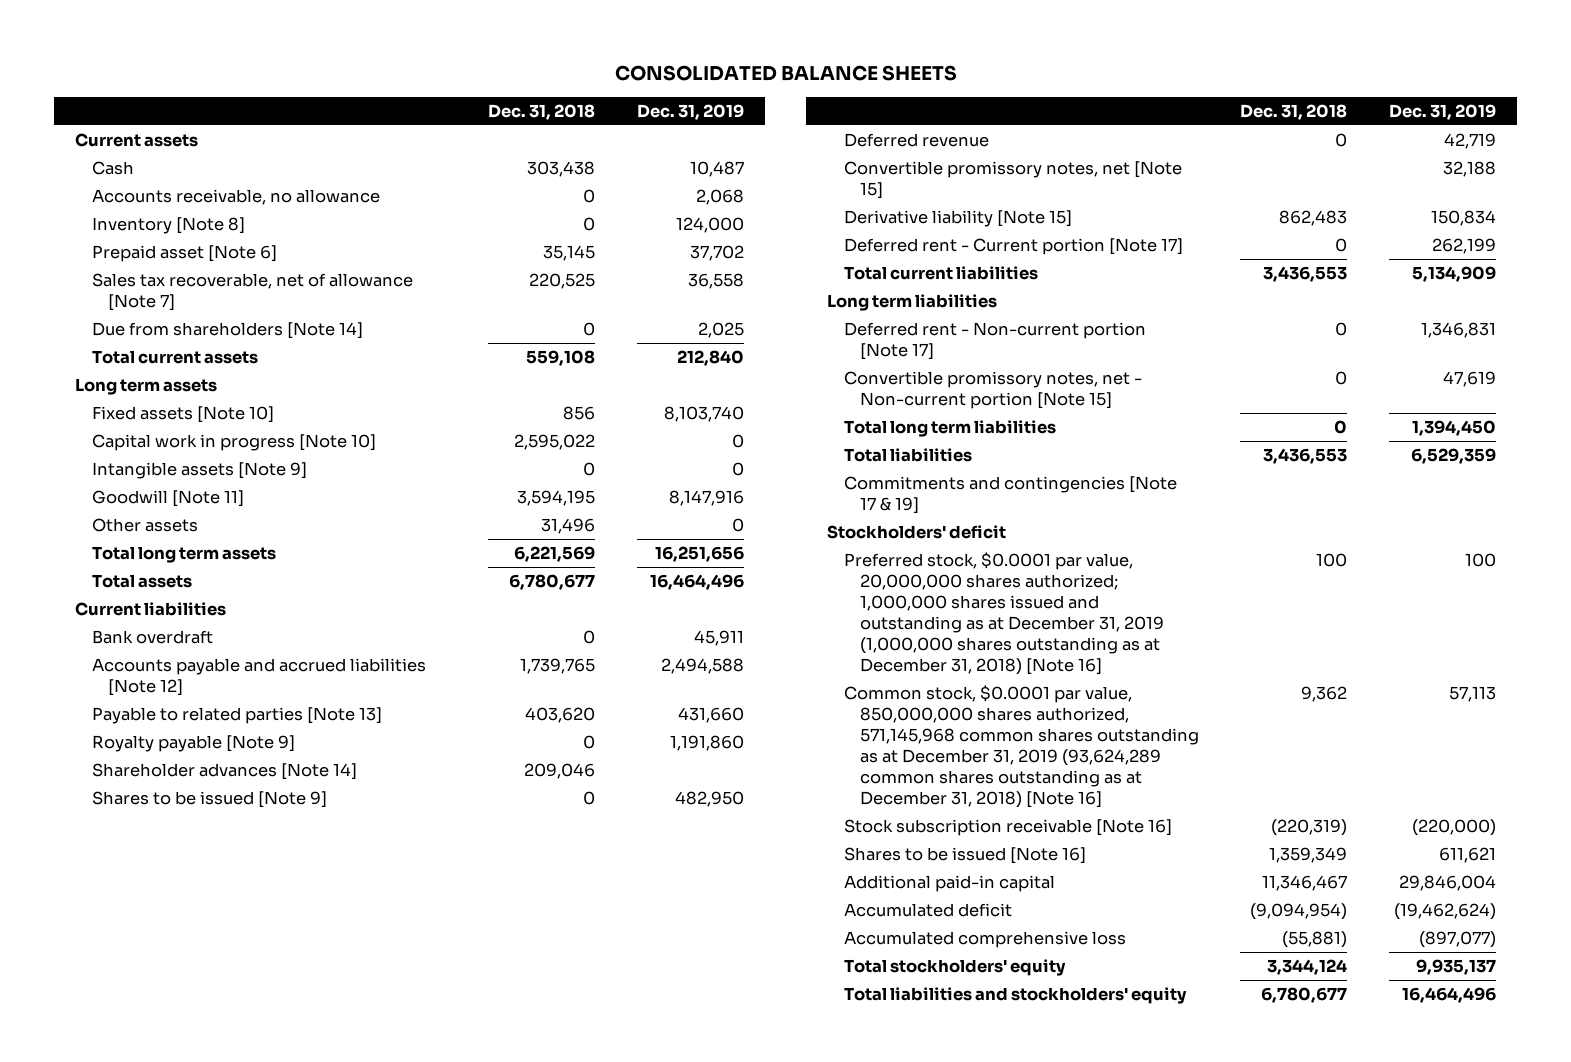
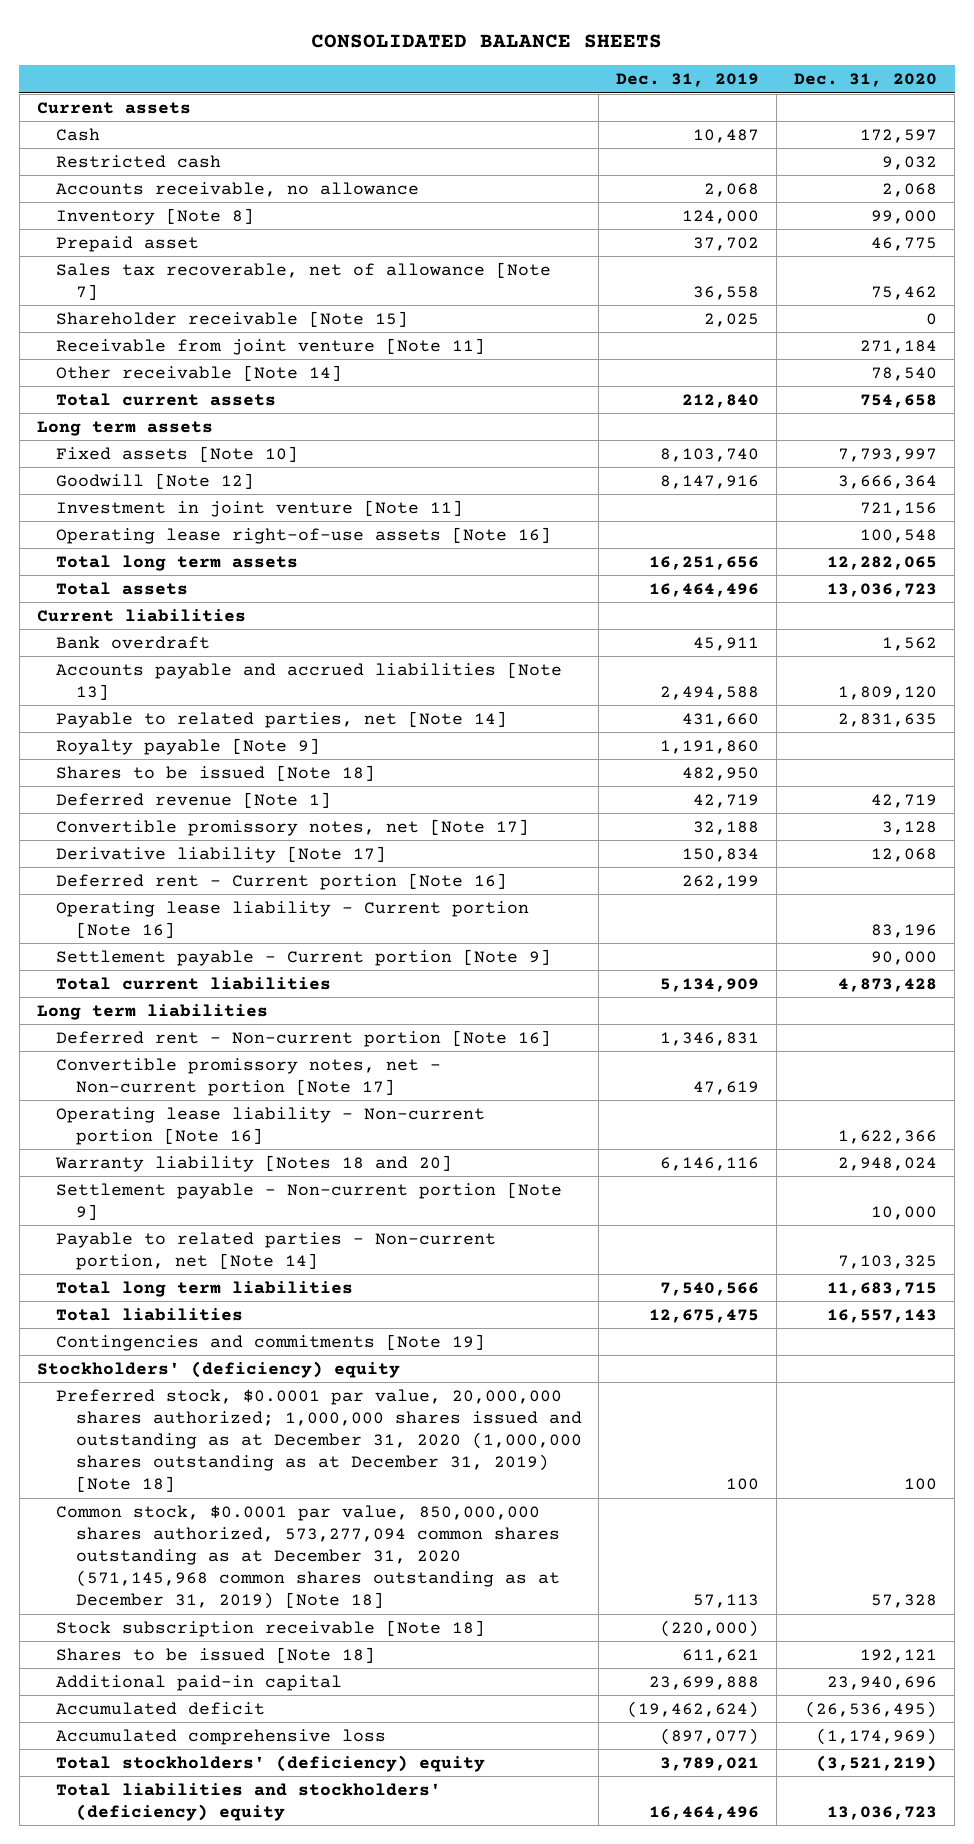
[488,104,596,121] Dec. 31, 2018 -> none
none -> [794,73,938,88] Dec. 31, 2020
none -> [56,154,222,168] Restricted cash
[91,245,277,263] Prepaid asset [Note 6] -> [56,235,200,252] Prepaid asset
[91,322,363,340] Due from shareholders [Note 14] -> [56,310,409,327] Shareholder receivable [Note 15]
none -> [56,337,486,355] Receivable from joint venture [Note 11]
none -> [56,364,343,381] Other receivable [Note 14]
[91,434,376,452] Capital work in progress [Note 10] -> none
[91,462,307,480] Intangible assets [Note 9] -> none
[91,518,198,533] Other assets -> none
[91,490,244,508] Goodwill [Note 11] -> [56,472,255,489] Goodwill [Note 12]
none -> [56,499,464,517] Investment in joint venture [Note 11]
none -> [56,526,552,544] Operating lease right-of-use assets [Note 16]
[91,658,426,697] Accounts payable and accrued liabilities [Note 12] -> [56,661,563,701] Accounts payable and accrued liabilities [Note 13]
[91,707,382,725] Payable to related parties [Note 13] -> [56,710,508,728] Payable to related parties, net [Note 14]
[91,763,357,781] Shareholder advances [Note 14] -> none
[91,791,327,809] Shares to be issued [Note 9] -> [56,764,376,781] Shares to be issued [Note 18]
[843,133,989,148] Deferred revenue -> [56,791,332,808] Deferred revenue [Note 1]
[843,161,1182,200] Convertible promissory notes, net [Note 15] -> [56,818,530,836] Convertible promissory notes, net [Note 17]
[843,210,1072,228] Derivative liability [Note 15] -> [56,845,387,863] Derivative liability [Note 17]
[843,238,1183,256] Deferred rent - Current portion [Note 17] -> [56,872,508,890] Deferred rent - Current portion [Note 16]
none -> [56,900,530,939] Operating lease liability - Current portion [Note 16]
none -> [56,948,552,966] Settlement payable - Current portion [Note 9]
[843,322,1146,361] Deferred rent - Non-current portion [Note 17] -> [56,1029,552,1047] Deferred rent - Non-current portion [Note 16]
[843,371,1142,410] Convertible promissory notes, net - Non-current portion [Note 15] -> [56,1057,442,1097] Convertible promissory notes, net - Non-current portion [Note 17]
none -> [56,1106,486,1146] Operating lease liability - Non-current portion [Note 16]
none -> [55,1154,453,1172] Warranty liability [Notes 18 and 20]
none -> [56,1181,563,1221] Settlement payable - Non-current portion [Note 9]
none -> [56,1231,497,1271] Payable to related parties - Non-current portion, net [Note 14]
[1412,420,1497,437] 1,394,450 -> [660,1281,760,1296] 7,540,566
[1411,448,1497,465] 6,529,359 -> [649,1308,760,1323] 12,675,475
[843,476,1177,515] Commitments and contingencies [Note 17 & 19] -> [56,1333,486,1351] Contingencies and commitments [Note 19]
[827,525,1007,540] Stockholders' deficit -> [36,1360,400,1378] Stockholders' (deficiency) equity
[843,552,1164,676] Preferred stock, $0.0001 par value, 20,000,000 shares authorized; 1,000,000 shares issued and outstanding as at December 31, 2019 (1,000,000 shares outstanding as at December 31, 2018) [Note 16] -> [56,1388,582,1493] Preferred stock, $0.0001 par value, 20,000,000 shares authorized; 1,000,000 shares issued and outstanding as at December 31, 2020 (1,000,000 shares outstanding as at December 31, 2019) [Note 18]
[843,685,1199,809] Common stock, $0.0001 par value, 850,000,000 shares authorized, 571,145,968 common shares outstanding as at December 31, 2019 (93,624,289 common shares outstanding as at December 31, 2018) [Note 16] -> [56,1504,560,1610] Common stock, $0.0001 par value, 850,000,000 shares authorized, 573,277,094 common shares outstanding as at December 31, 2020 (571,145,968 common shares outstanding as at December 31, 2019) [Note 18]
[843,819,1172,837] Stock subscription receivable [Note 16] -> [56,1619,486,1637] Stock subscription receivable [Note 18]
[843,847,1086,865] Shares to be issued [Note 16] -> [56,1646,376,1663] Shares to be issued [Note 18]
[1399,875,1497,892] 29,846,004 -> [649,1675,760,1690] 23,699,888
[843,959,1066,977] Total stockholders' equity -> [56,1754,486,1772] Total stockholders' (deficiency) equity
[1416,959,1497,976] 9,935,137 -> [660,1756,760,1771] 3,789,021
[843,987,1187,1005] Total liabilities and stockholders' equity -> [56,1782,442,1822] Total liabilities and stockholders' (deficiency) equity

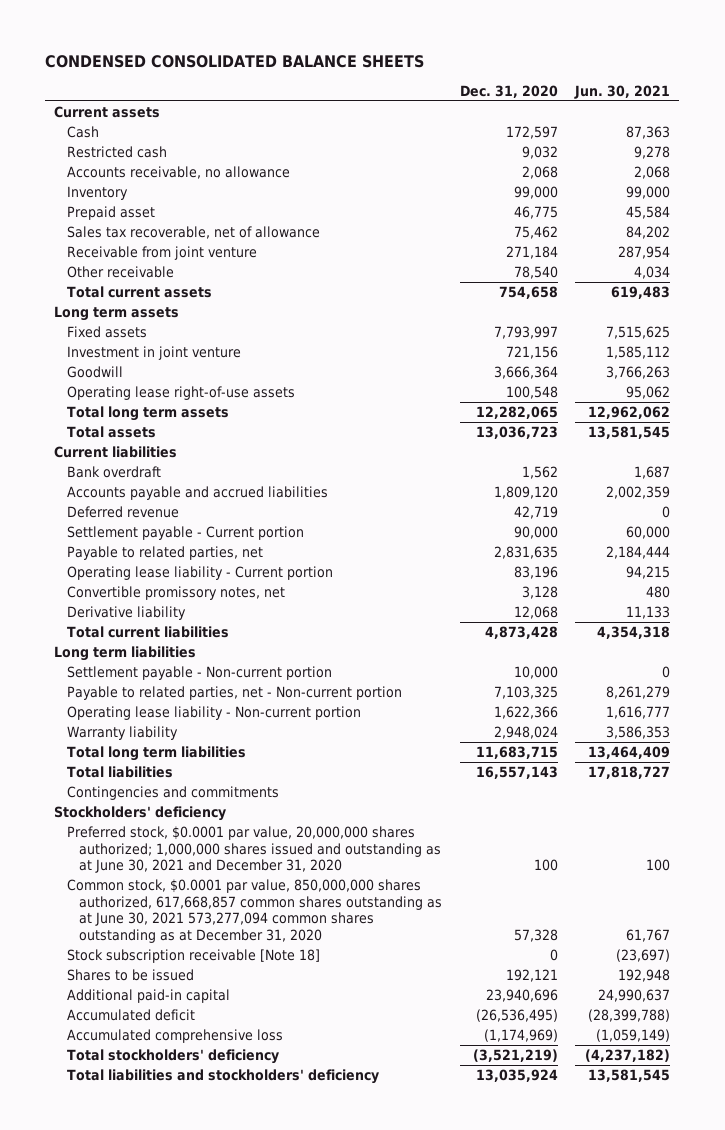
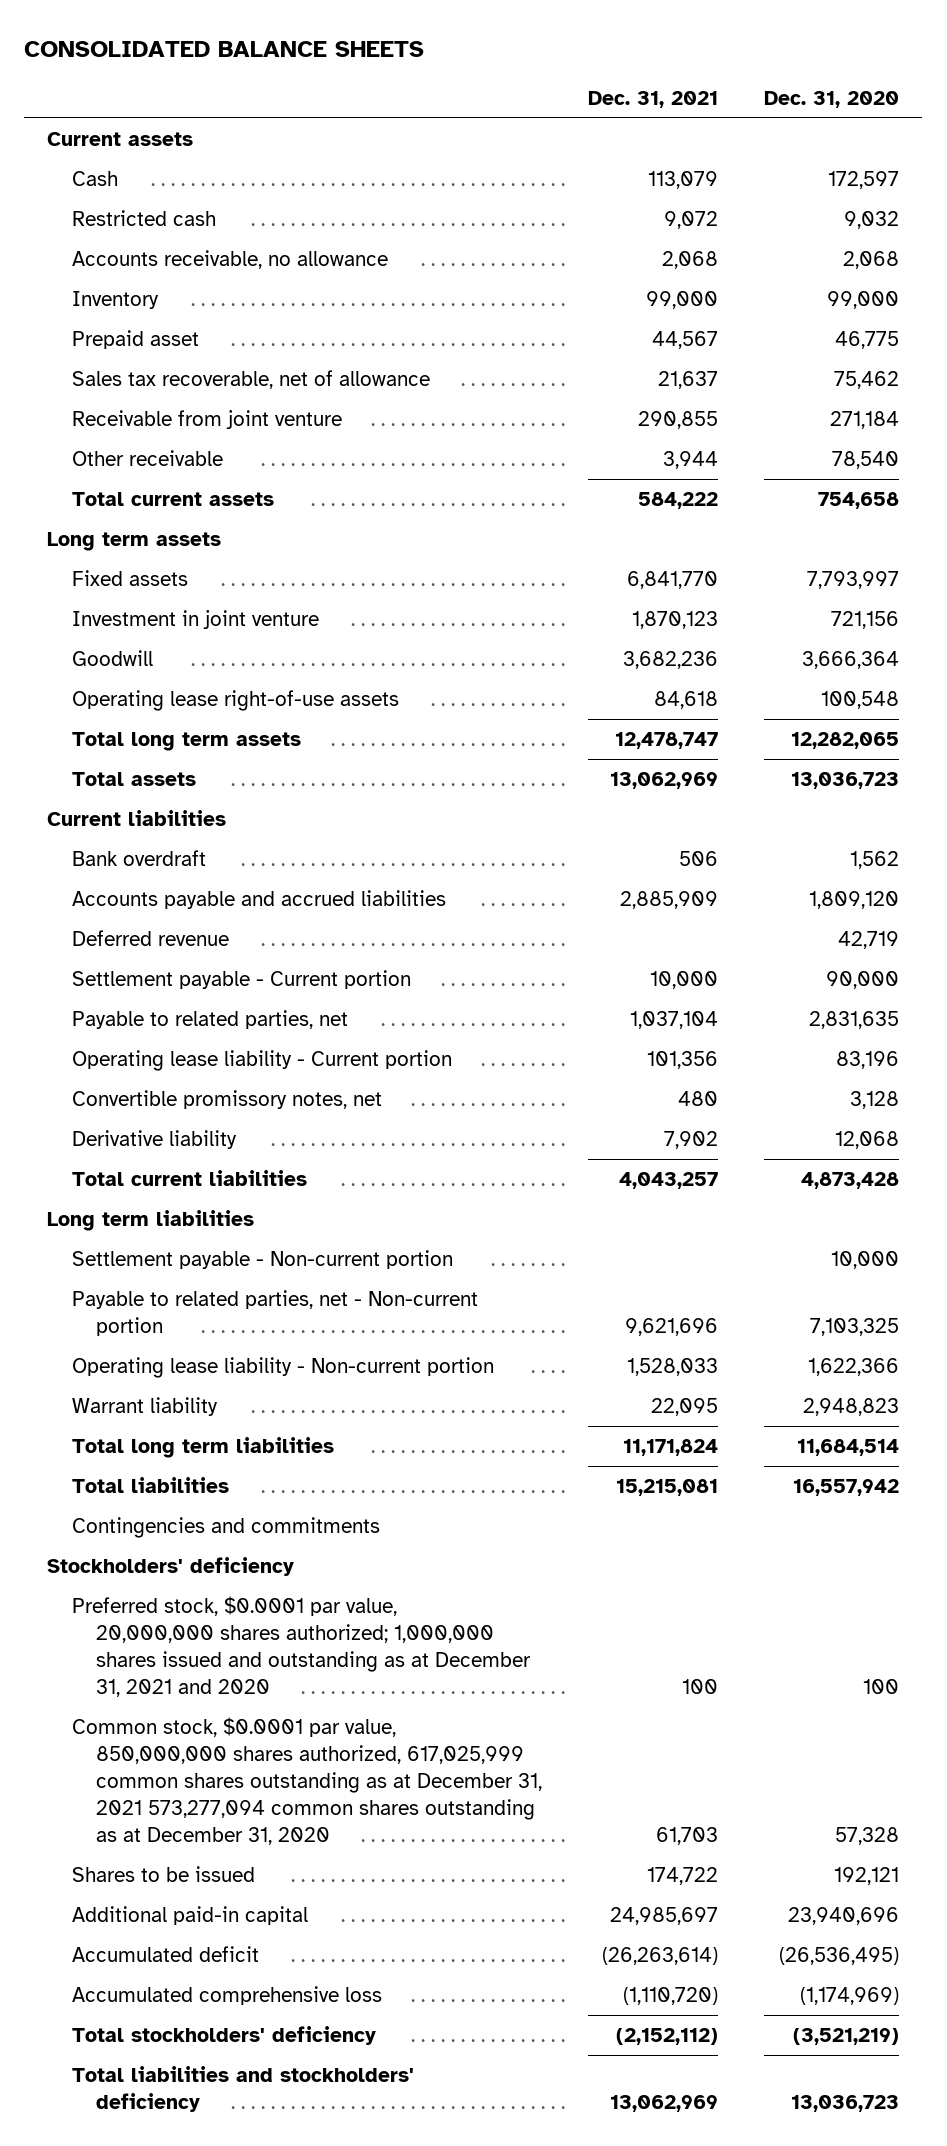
[45,54,425,68] CONDENSED CONSOLIDATED BALANCE SHEETS -> [24,40,425,57] CONSOLIDATED BALANCE SHEETS
[574,84,671,99] Jun. 30, 2021 -> none
none -> [588,90,719,108] Dec. 31, 2021
[66,726,178,741] Warranty liability -> [71,1397,218,1417] Warrant liability
[493,726,558,740] 2,948,024 -> [803,1398,900,1417] 2,948,823
[475,746,558,760] 11,683,715 -> [797,1439,900,1457] 11,684,514
[475,766,558,780] 16,557,143 -> [793,1479,900,1497] 16,557,942
[66,949,320,964] Stock subscription receivable [Note 18] -> none
[66,826,442,874] Preferred stock, $0.0001 par value, 20,000,000 shares authorized; 1,000,000 shares issued and outstanding as at June 30, 2021 and December 31, 2020 -> [71,1596,531,1698] Preferred stock, $0.0001 par value, 20,000,000 shares authorized; 1,000,000 shares issued and outstanding as at December 31, 2021 and 2020
[66,879,443,943] Common stock, $0.0001 par value, 850,000,000 shares authorized, 617,668,857 common shares outstanding as at June 30, 2021 573,277,094 common shares outstanding as at December 31, 2020 -> [71,1717,542,1846] Common stock, $0.0001 par value, 850,000,000 shares authorized, 617,025,999 common shares outstanding as at December 31, 2021 573,277,094 common shares outstanding as at December 31, 2020
[475,1069,558,1083] 13,035,924 -> [791,2095,900,2113] 13,036,723

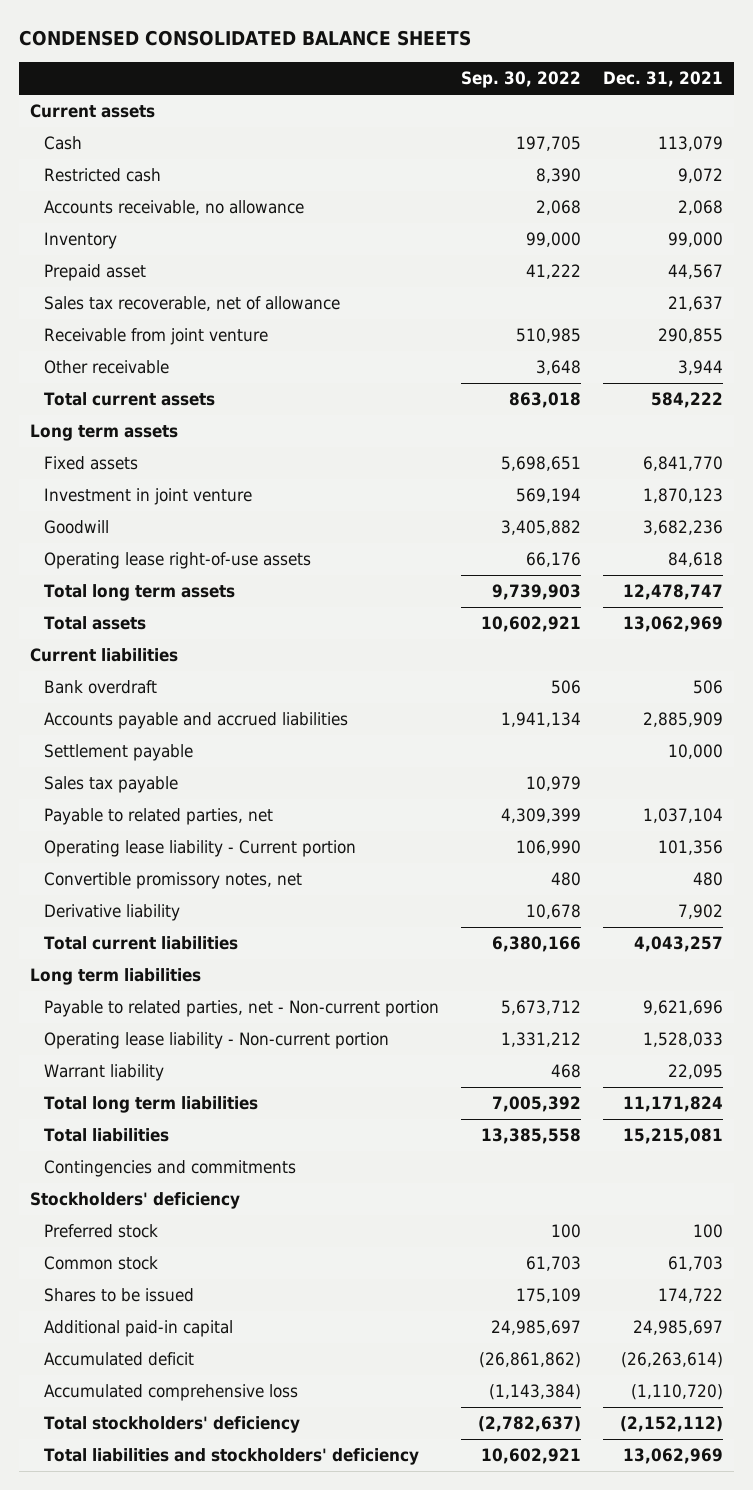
[24,40,425,57] CONSOLIDATED BALANCE SHEETS -> [19,30,472,47] CONDENSED CONSOLIDATED BALANCE SHEETS
[764,90,900,108] Dec. 31, 2020 -> none
none -> [461,70,582,88] Sep. 30, 2022
[71,930,229,947] Deferred revenue -> none
[71,970,411,990] Settlement payable - Current portion -> [44,744,194,762] Settlement payable
none -> [44,776,179,794] Sales tax payable
[71,1250,453,1270] Settlement payable - Non-current portion -> none
[71,1596,531,1698] Preferred stock, $0.0001 par value, 20,000,000 shares authorized; 1,000,000 shares issued and outstanding as at December 31, 2021 and 2020 -> [44,1224,159,1239] Preferred stock
[71,1717,542,1846] Common stock, $0.0001 par value, 850,000,000 shares authorized, 617,025,999 common shares outstanding as at December 31, 2021 573,277,094 common shares outstanding as at December 31, 2020 -> [44,1256,159,1271] Common stock

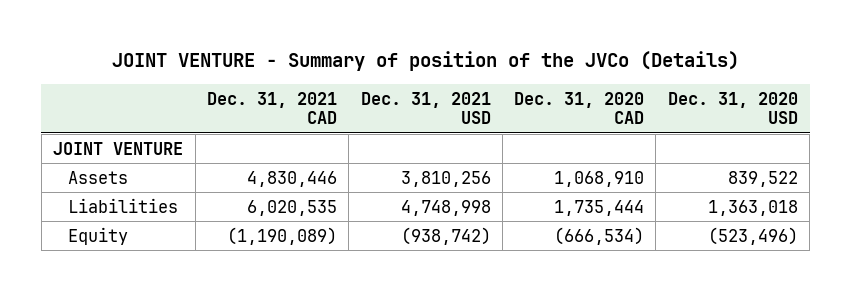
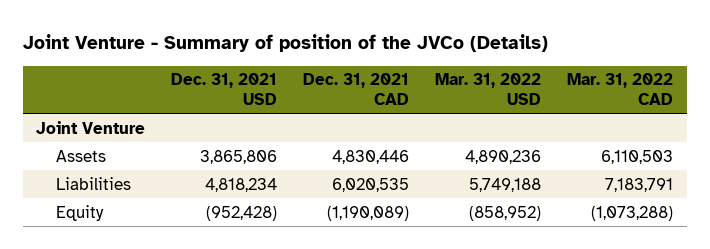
[111,51,739,72] JOINT VENTURE - Summary of position of the JVCo (Details) -> [23,34,549,53] Joint Venture - Summary of position of the JVCo (Details)
[514,91,645,125] Dec. 31, 2020 CAD -> none
[667,91,798,125] Dec. 31, 2020 USD -> none
none -> [435,73,542,105] Mar. 31, 2022 USD
none -> [567,73,674,105] Mar. 31, 2022 CAD
[53,141,184,155] JOINT VENTURE -> [36,120,146,134] Joint Venture
[400,170,491,187] 3,810,256 -> [200,149,278,164] 3,865,806
[400,199,491,216] 4,748,998 -> [205,177,278,192] 4,818,234
[400,226,491,245] (938,742) -> [206,205,278,221] (952,428)

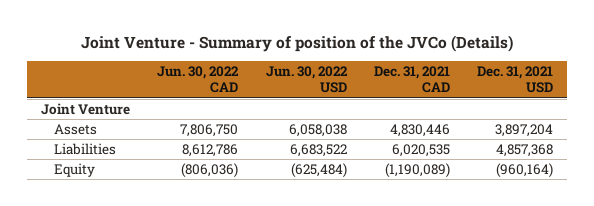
[435,73,542,105] Mar. 31, 2022 USD -> none
[567,73,674,105] Mar. 31, 2022 CAD -> none
none -> [157,66,240,94] Jun. 30, 2022 CAD
none -> [265,66,348,94] Jun. 30, 2022 USD
[200,149,278,164] 3,865,806 -> [495,124,554,138] 3,897,204
[205,177,278,192] 4,818,234 -> [496,144,554,158] 4,857,368
[206,205,278,221] (952,428) -> [496,163,554,179] (960,164)

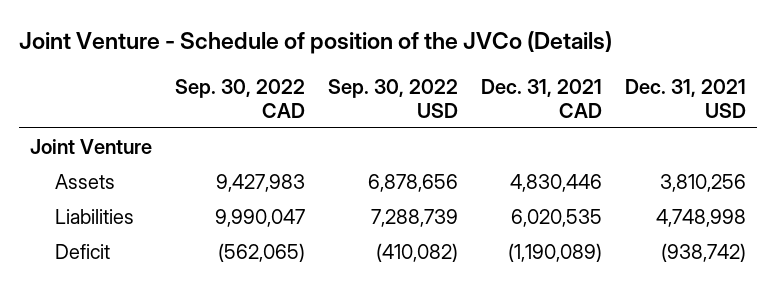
[81,34,514,52] Joint Venture - Summary of position of the JVCo (Details) -> [18,31,612,55] Joint Venture - Schedule of position of the JVCo (Details)
[157,66,240,94] Jun. 30, 2022 CAD -> none
[265,66,348,94] Jun. 30, 2022 USD -> none
none -> [175,78,306,118] Sep. 30, 2022 CAD
none -> [328,78,459,118] Sep. 30, 2022 USD
[53,163,95,178] Equity -> none
[495,124,554,138] 3,897,204 -> [659,173,746,192] 3,810,256
[496,144,554,158] 4,857,368 -> [655,208,746,227] 4,748,998
none -> [54,243,110,259] Deficit

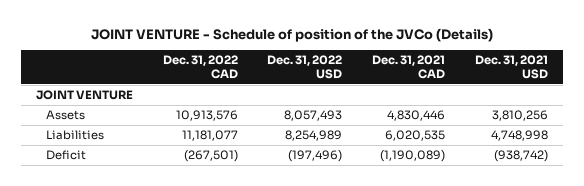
[18,31,612,55] Joint Venture - Schedule of position of the JVCo (Details) -> [90,27,493,42] JOINT VENTURE - Schedule of position of the JVCo (Details)
[175,78,306,118] Sep. 30, 2022 CAD -> none
[328,78,459,118] Sep. 30, 2022 USD -> none
none -> [162,55,238,79] Dec. 31, 2022 CAD
none -> [267,55,343,79] Dec. 31, 2022 USD
[30,138,153,154] Joint Venture -> [35,90,133,101] JOINT VENTURE

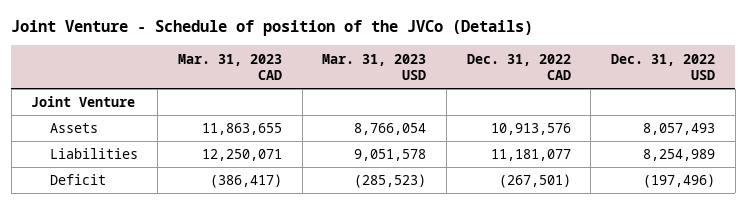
[90,27,493,42] JOINT VENTURE - Schedule of position of the JVCo (Details) -> [11,20,534,37] Joint Venture - Schedule of position of the JVCo (Details)
[372,55,446,79] Dec. 31, 2021 CAD -> none
[475,55,549,79] Dec. 31, 2021 USD -> none
none -> [178,53,283,80] Mar. 31, 2023 CAD
none -> [322,53,427,80] Mar. 31, 2023 USD
[35,90,133,101] JOINT VENTURE -> [31,96,136,108] Joint Venture

